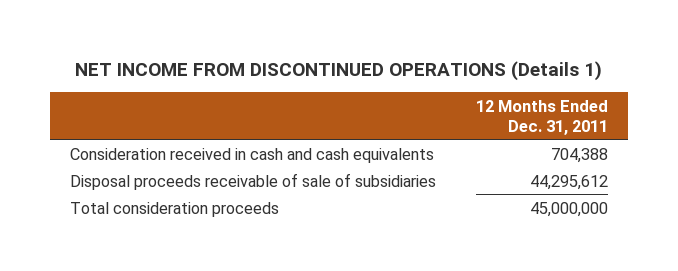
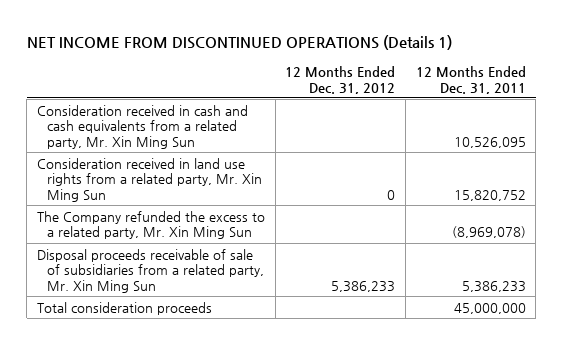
none -> [285,65,396,94] 12 Months Ended Dec. 31, 2012
[69,147,434,163] Consideration received in cash and cash equivalents -> [36,104,248,150] Consideration received in cash and cash equivalents from a related party, Mr. Xin Ming Sun
[550,147,608,163] 704,388 -> [453,137,526,149] 10,526,095
none -> [36,157,263,203] Consideration received in land use rights from a related party, Mr. Xin Ming Sun
none -> [36,210,265,240] The Company refunded the excess to a related party, Mr. Xin Ming Sun
[69,172,436,190] Disposal proceeds receivable of sale of subsidiaries -> [36,248,265,294] Disposal proceeds receivable of sale of subsidiaries from a related party, Mr. Xin Ming Sun
[529,174,608,190] 44,295,612 -> [461,281,526,293] 5,386,233

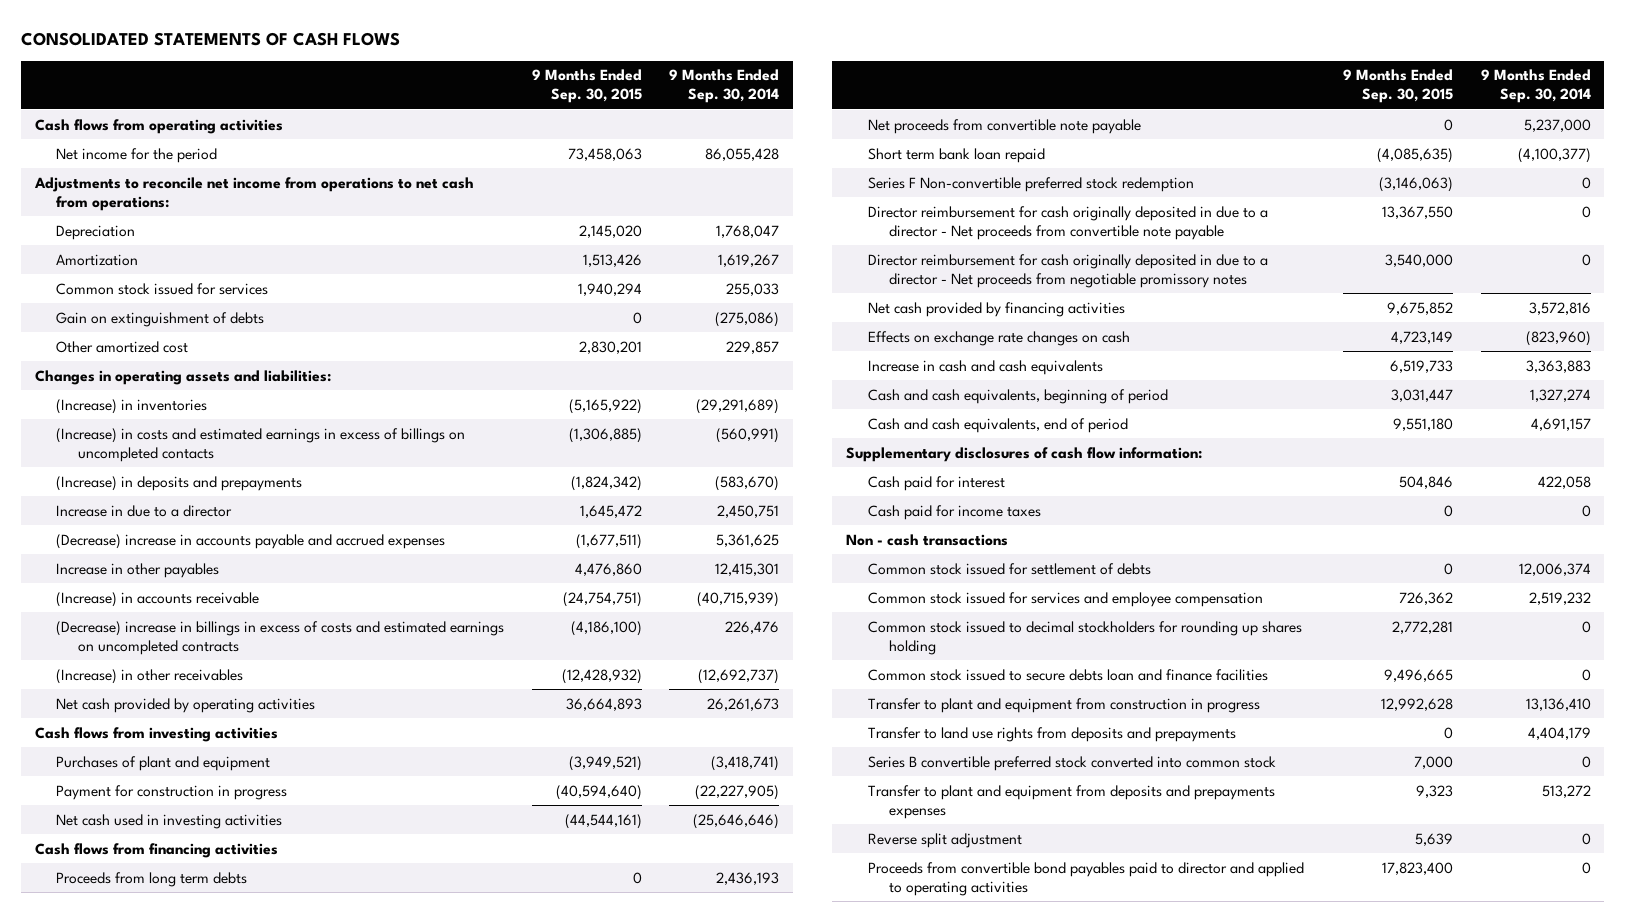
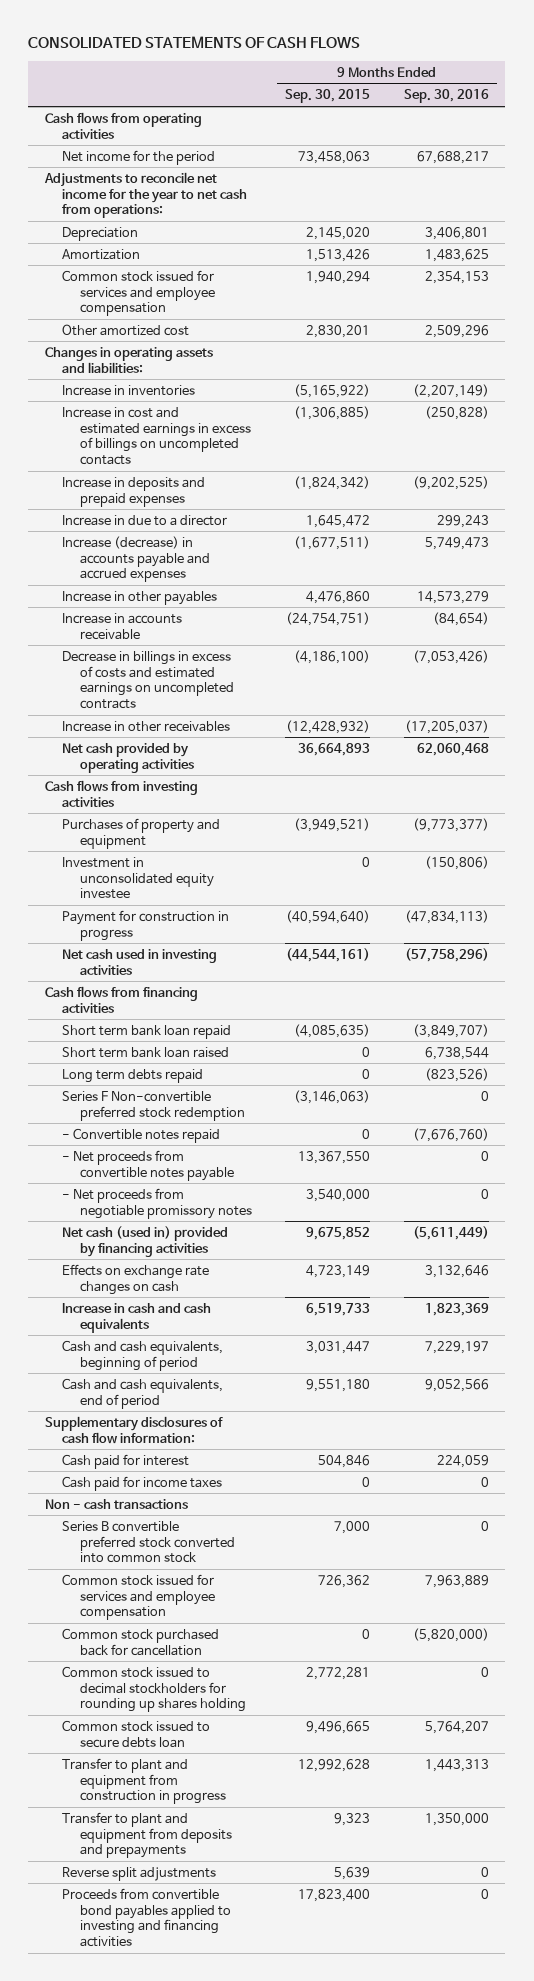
[669,69,780,104] 9 Months Ended Sep. 30, 2014 -> none
none -> [403,89,489,104] Sep. 30, 2016
[33,176,474,211] Adjustments to reconcile net income from operations to net cash from operations: -> [44,171,248,219] Adjustments to reconcile net income for the year to net cash from operations:
[56,311,265,327] Gain on extinguishment of debts -> none
[56,282,269,295] Common stock issued for services -> [62,269,215,317] Common stock issued for services and employee compensation
[56,398,208,414] (Increase) in inventories -> [62,384,196,396] Increase in inventories
[56,427,466,462] (Increase) in costs and estimated earnings in excess of billings on uncompleted contacts -> [62,406,251,466] Increase in cost and estimated earnings in excess of billings on uncompleted contacts
[56,475,303,491] (Increase) in deposits and prepayments -> [62,476,206,507] Increase in deposits and prepaid expenses
[56,533,446,549] (Decrease) increase in accounts payable and accrued expenses -> [62,535,210,583] Increase (decrease) in accounts payable and accrued expenses
[56,591,260,607] (Increase) in accounts receivable -> [62,612,183,640] Increase in accounts receivable
[56,620,505,655] (Decrease) increase in billings in excess of costs and estimated earnings on uncompleted contracts -> [62,650,234,710] Decrease in billings in excess of costs and estimated earnings on uncompleted contracts
[56,668,244,684] (Increase) in other receivables -> [62,720,231,732] Increase in other receivables
[56,755,271,771] Purchases of plant and equipment -> [62,817,221,849] Purchases of property and equipment
none -> [62,856,214,900] Investment in unconsolidated equity investee
[56,871,248,887] Proceeds from long term debts -> none
[867,118,1141,134] Net proceeds from convertible note payable -> none
none -> [62,1046,230,1058] Short term bank loan raised
none -> [62,1068,204,1083] Long term debts repaid
none -> [62,1127,221,1143] - Convertible notes repaid
[867,205,1268,240] Director reimbursement for cash originally deposited in due to a director - Net proceeds from convertible note payable -> [62,1149,234,1181] - Net proceeds from convertible notes payable
[867,253,1268,288] Director reimbursement for cash originally deposited in due to a director - Net proceeds from negotiable promissory notes -> [62,1187,252,1219] - Net proceeds from negotiable promissory notes
[867,301,1125,317] Net cash provided by financing activities -> [62,1225,229,1257] Net cash (used in) provided by financing activities
[867,562,1151,575] Common stock issued for settlement of debts -> none
[867,755,1276,771] Series B convertible preferred stock converted into common stock -> [62,1520,235,1564] Series B convertible preferred stock converted into common stock
none -> [62,1627,220,1656] Common stock purchased back for cancellation
[867,668,1268,681] Common stock issued to secure debts loan and finance facilities -> [62,1719,211,1748] Common stock issued to secure debts loan
[867,726,1236,742] Transfer to land use rights from deposits and prepayments -> none
[867,784,1275,819] Transfer to plant and equipment from deposits and prepayments expenses -> [62,1811,232,1859] Transfer to plant and equipment from deposits and prepayments
[867,832,1022,848] Reverse split adjustment -> [62,1866,217,1881] Reverse split adjustments
[867,861,1304,896] Proceeds from convertible bond payables paid to director and applied to operating activities -> [62,1887,231,1948] Proceeds from convertible bond payables applied to investing and financing activities

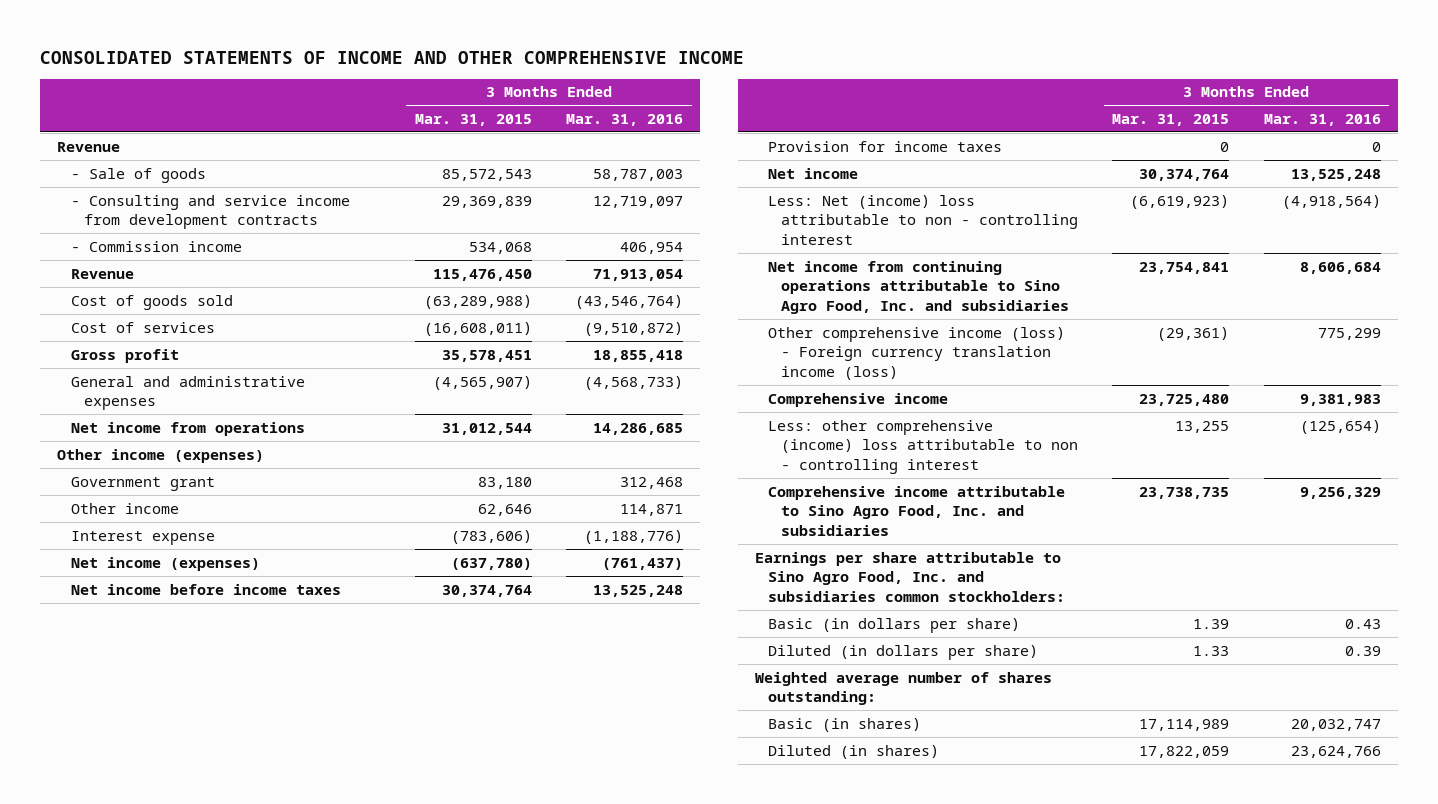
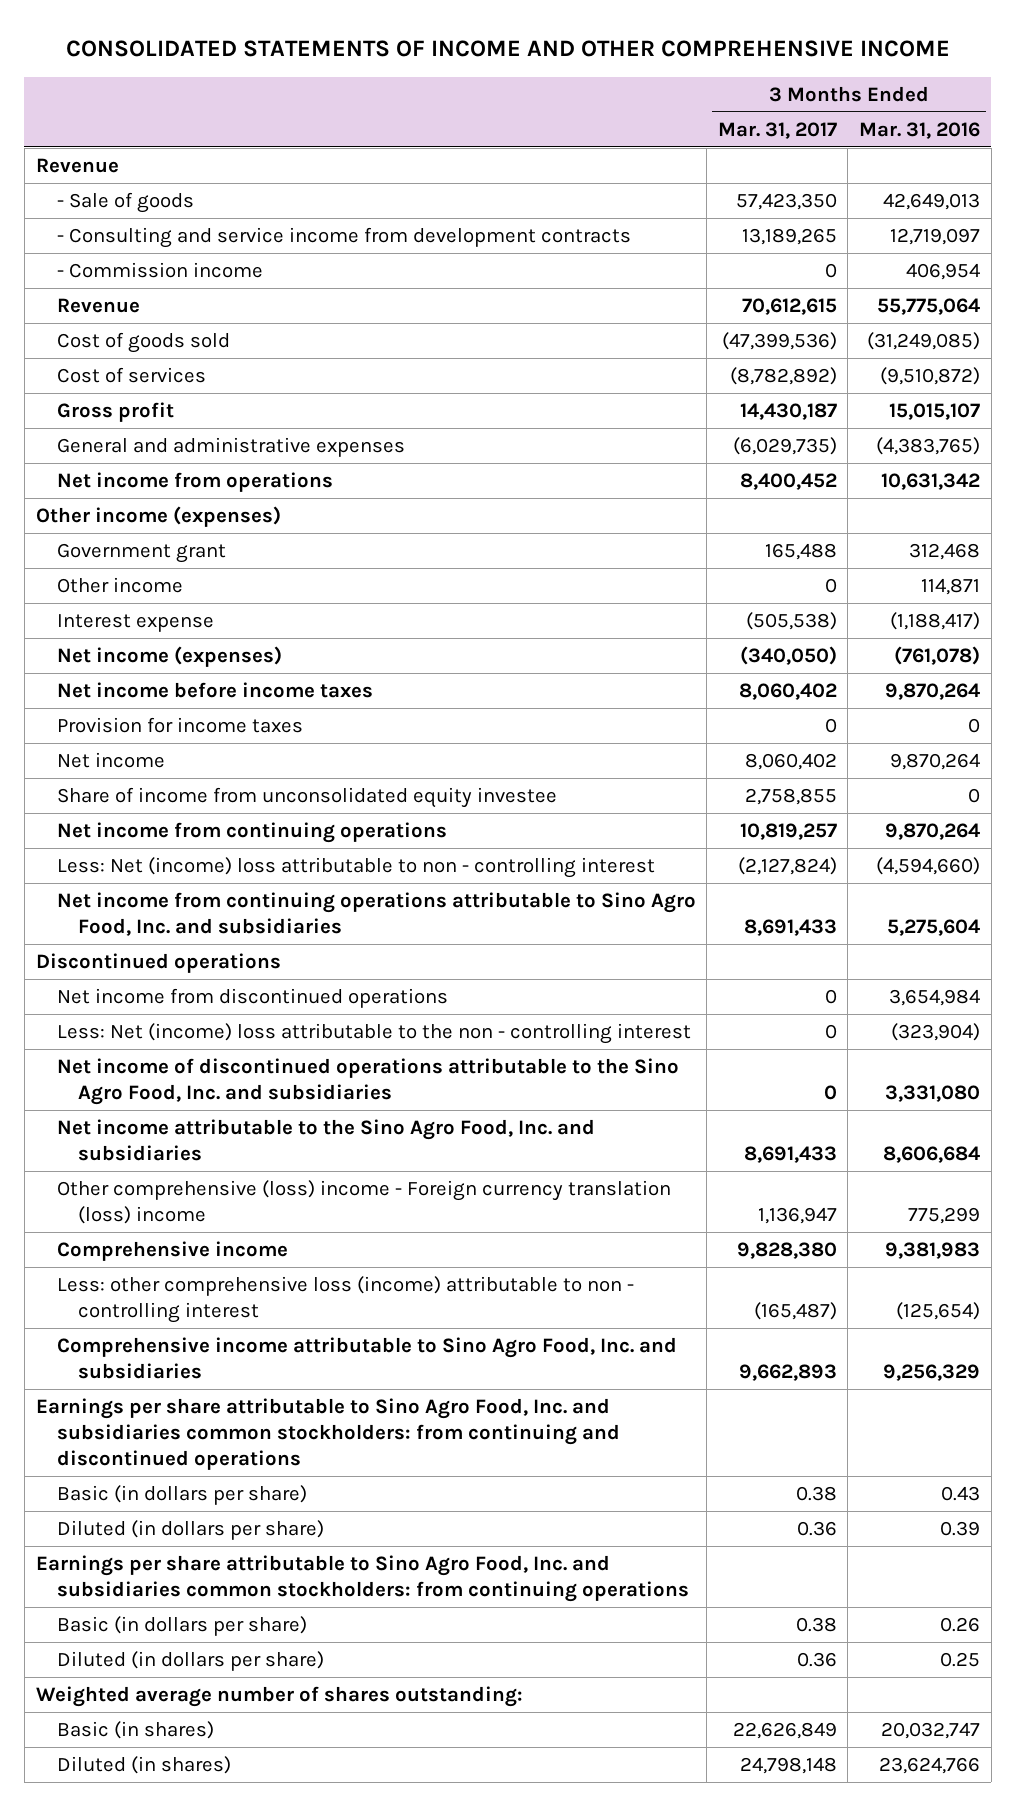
[414,114,532,127] Mar. 31, 2015 -> none
none -> [717,121,837,139] Mar. 31, 2017
[593,168,684,181] 58,787,003 -> [883,192,981,210] 42,649,013
[593,268,684,281] 71,913,054 -> [877,297,981,315] 55,775,064
[575,294,684,309] (43,546,764) -> [867,331,981,350] (31,249,085)
[593,349,684,362] 18,855,418 -> [889,402,981,420] 15,015,107
[584,375,684,390] (4,568,733) -> [876,436,981,455] (4,383,765)
[593,422,684,435] 14,286,685 -> [881,472,981,490] 10,631,342
[584,529,684,544] (1,188,776) -> [890,611,981,630] (1,188,417)
[602,557,684,570] (761,437) -> [894,645,981,665] (761,078)
[593,584,684,597] 13,525,248 -> [885,682,981,700] 9,870,264
[1290,168,1381,181] 13,525,248 -> [890,752,981,770] 9,870,264
none -> [56,786,557,808] Share of income from unconsolidated equity investee
none -> [56,821,447,843] Net income from continuing operations
[1281,194,1381,209] (4,918,564) -> [876,856,981,875] (4,594,660)
[1299,261,1381,274] 8,606,684 -> [887,919,981,937] 5,275,604
none -> [35,952,281,973] Discontinued operations
none -> [56,987,448,1008] Net income from discontinued operations
none -> [56,1022,691,1044] Less: Net (income) loss attributable to the non - controlling interest
none -> [56,1057,679,1106] Net income of discontinued operations attributable to the Sino Agro Food, Inc. and subsidiaries
none -> [56,1118,595,1162] Net income attributable to the Sino Agro Food, Inc. and subsidiaries
[768,326,1066,380] Other comprehensive income (loss) - Foreign currency translation income (loss) -> [56,1179,671,1225] Other comprehensive (loss) income - Foreign currency translation (loss) income
[768,419,1079,474] Less: other comprehensive (income) loss attributable to non - controlling interest -> [56,1275,634,1324] Less: other comprehensive loss (income) attributable to non - controlling interest
[754,551,1066,602] Earnings per share attributable to Sino Agro Food, Inc. and subsidiaries common stockholders: -> [35,1397,620,1471] Earnings per share attributable to Sino Agro Food, Inc. and subsidiaries common stockholders: from continuing and discontinued operations
none -> [35,1554,689,1603] Earnings per share attributable to Sino Agro Food, Inc. and subsidiaries common stockholders: from continuing operations
none -> [56,1615,307,1636] Basic (in dollars per share)
none -> [56,1650,324,1671] Diluted (in dollars per share)

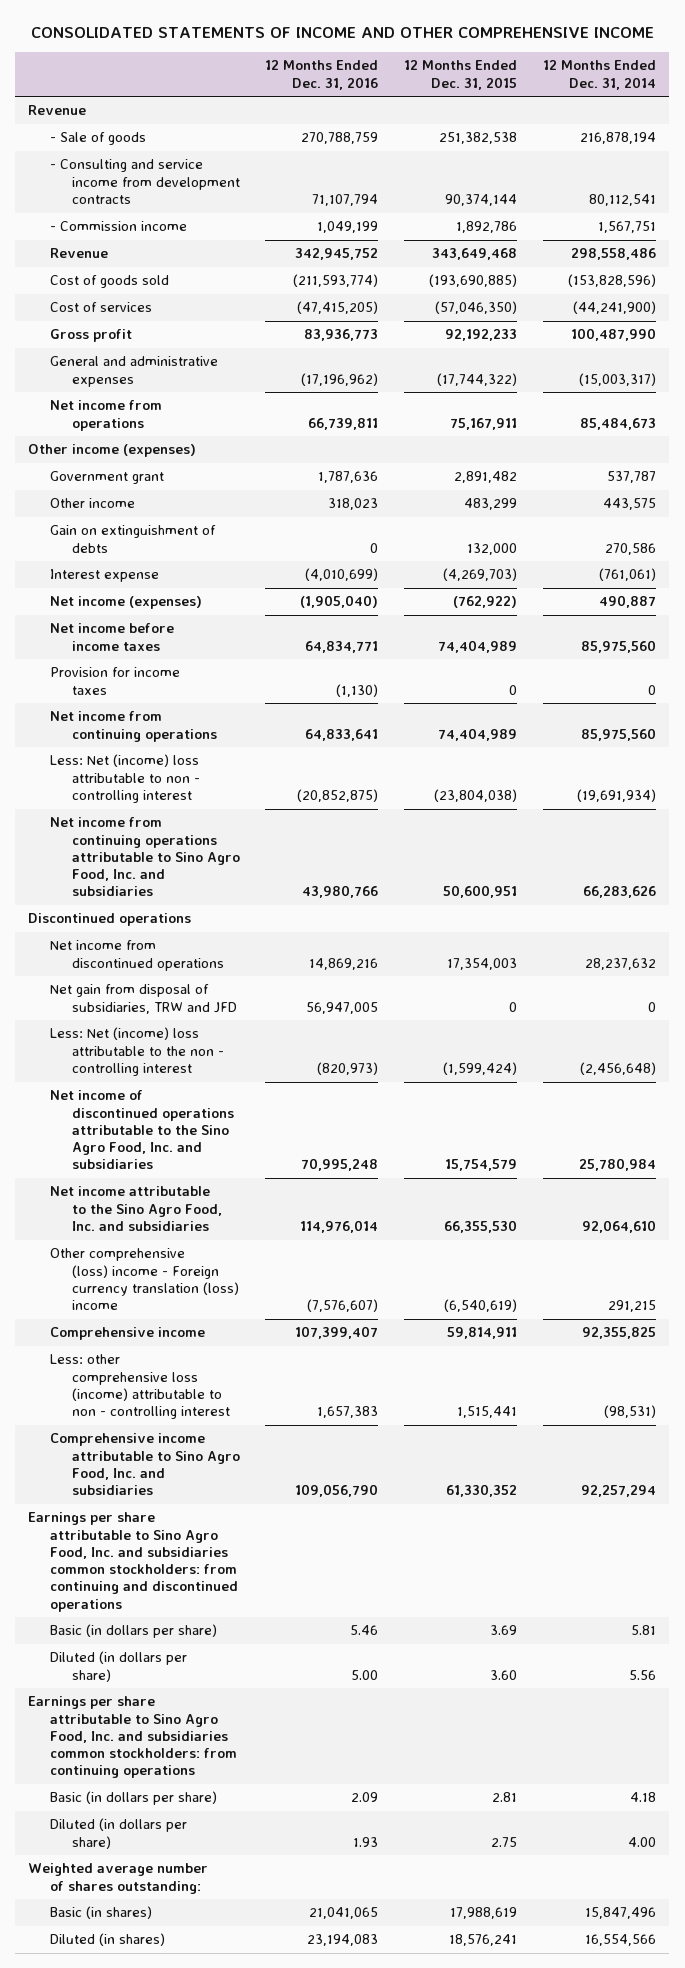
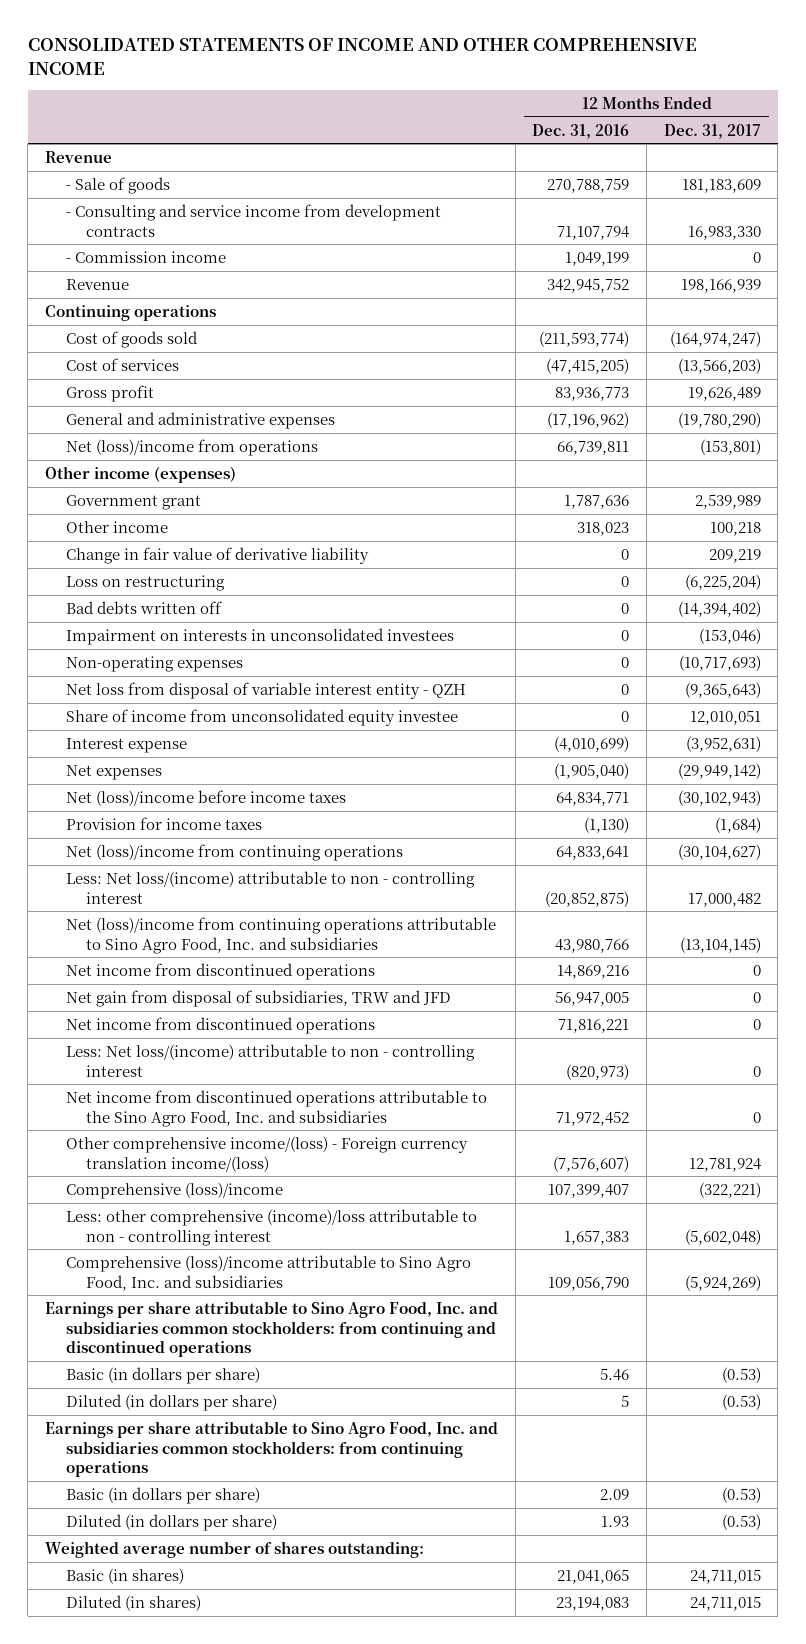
[404,60,518,90] 12 Months Ended Dec. 31, 2015 -> none
[543,60,657,90] 12 Months Ended Dec. 31, 2014 -> none
none -> [663,123,761,139] Dec. 31, 2017
none -> [45,304,217,321] Continuing operations
[49,400,162,431] Net income from operations -> [65,438,318,456] Net (loss)/income from operations
[49,525,216,553] Gain on extinguishment of debts -> none
none -> [65,546,369,564] Change in fair value of derivative liability
none -> [65,574,225,591] Loss on restructuring
none -> [65,600,222,614] Bad debts written off
none -> [65,627,454,645] Impairment on interests in unconsolidated investees
none -> [65,655,243,672] Non-operating expenses
none -> [65,681,466,699] Net loss from disposal of variable interest entity - QZH
none -> [65,708,458,726] Share of income from unconsolidated equity investee
[49,596,202,610] Net income (expenses) -> [65,764,162,780] Net expenses
[49,623,174,651] Net income before income taxes -> [65,789,346,806] Net (loss)/income before income taxes
[28,913,192,927] Discontinued operations -> none
[49,711,217,742] Net income from continuing operations -> [65,843,403,861] Net (loss)/income from continuing operations
[49,754,200,803] Less: Net (income) loss attributable to non - controlling interest -> [65,870,475,904] Less: Net loss/(income) attributable to non - controlling interest
[49,817,240,897] Net income from continuing operations attributable to Sino Agro Food, Inc. and subsidiaries -> [65,916,496,954] Net (loss)/income from continuing operations attributable to Sino Agro Food, Inc. and subsidiaries
[49,1186,222,1231] Net income attributable to the Sino Agro Food, Inc. and subsidiaries -> none
none -> [65,1016,375,1034] Net income from discontinued operations
[49,1027,224,1076] Less: Net (income) loss attributable to the non - controlling interest -> [65,1043,475,1077] Less: Net loss/(income) attributable to non - controlling interest
[49,1090,234,1170] Net income of discontinued operations attributable to the Sino Agro Food, Inc. and subsidiaries -> [65,1089,487,1127] Net income from discontinued operations attributable to the Sino Agro Food, Inc. and subsidiaries
[301,1158,379,1172] 70,995,248 -> [556,1110,630,1126] 71,972,452
[49,1248,239,1311] Other comprehensive (loss) income - Foreign currency translation (loss) income -> [65,1135,468,1172] Other comprehensive income/(loss) - Foreign currency translation income/(loss)
[49,1327,205,1341] Comprehensive income -> [65,1181,283,1199] Comprehensive (loss)/income
[49,1354,230,1420] Less: other comprehensive loss (income) attributable to non - controlling interest -> [65,1208,477,1246] Less: other comprehensive (income)/loss attributable to non - controlling interest
[49,1433,240,1496] Comprehensive income attributable to Sino Agro Food, Inc. and subsidiaries -> [65,1254,471,1291] Comprehensive (loss)/income attributable to Sino Agro Food, Inc. and subsidiaries
[351,1669,379,1680] 5.00 -> [621,1394,630,1407] 5

